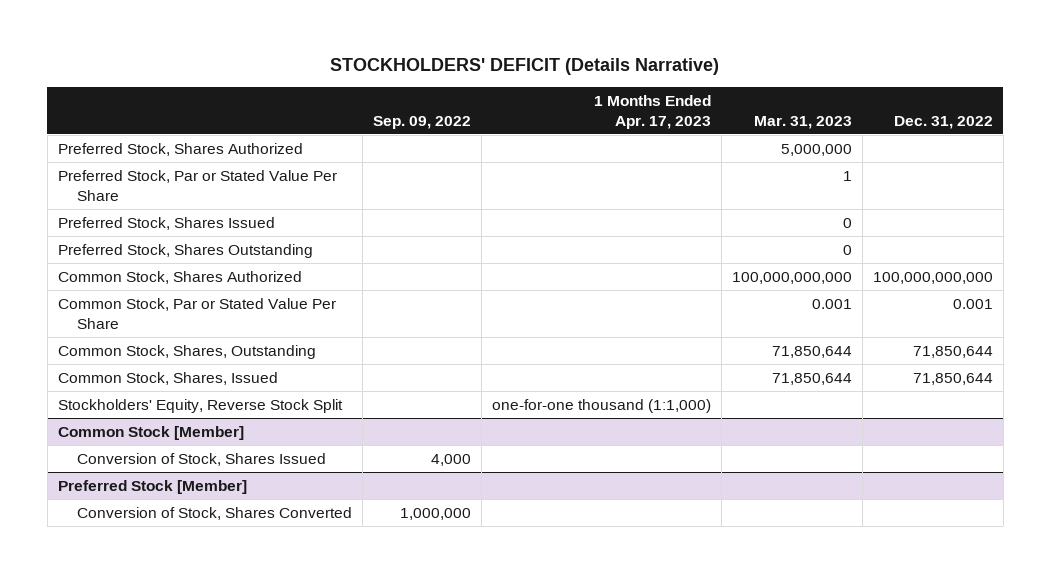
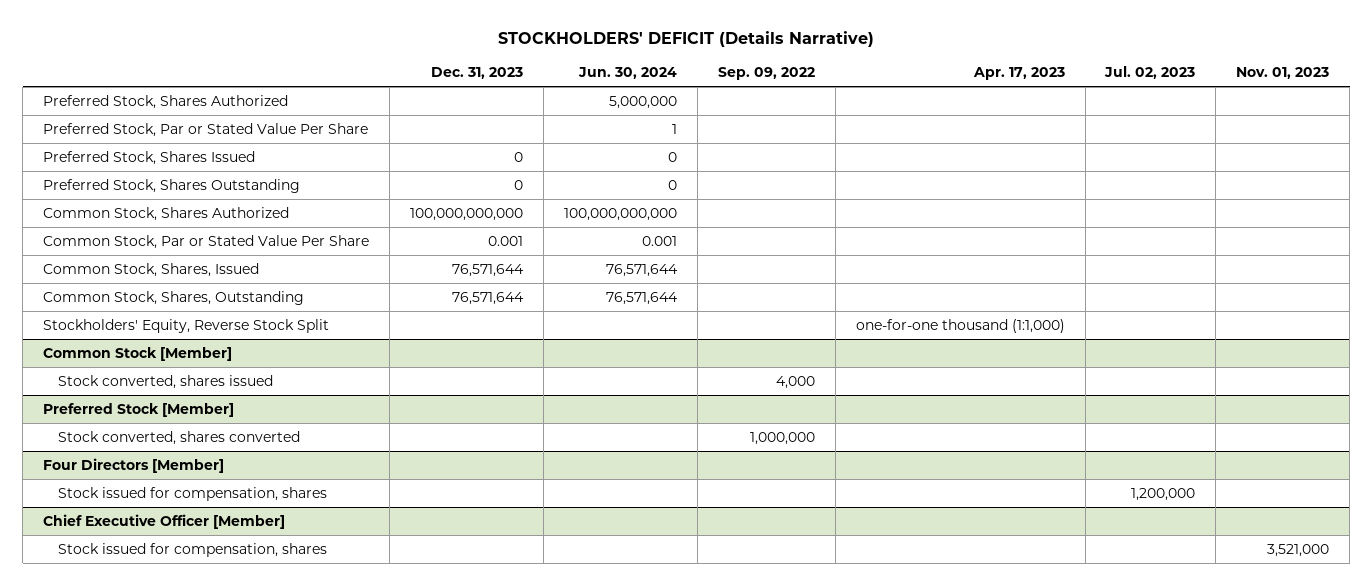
[594,94,712,129] 1 Months Ended Apr. 17, 2023 -> none
[754,115,853,129] Mar. 31, 2023 -> none
[894,115,994,129] Dec. 31, 2022 -> none
none -> [431,67,524,80] Dec. 31, 2023
none -> [577,67,677,80] Jun. 30, 2024
none -> [972,67,1065,81] Apr. 17, 2023
none -> [1104,66,1196,80] Jul. 02, 2023
none -> [1236,67,1330,80] Nov. 01, 2023
[57,344,316,359] Common Stock, Shares, Outstanding -> [43,290,305,305] Common Stock, Shares, Outstanding
[77,452,327,466] Conversion of Stock, Shares Issued -> [57,374,273,389] Stock converted, shares issued
[77,506,353,520] Conversion of Stock, Shares Converted -> [57,430,300,445] Stock converted, shares converted
none -> [43,457,225,473] Four Directors [Member]
none -> [57,486,327,501] Stock issued for compensation, shares
none -> [43,513,286,529] Chief Executive Officer [Member]
none -> [57,542,327,557] Stock issued for compensation, shares

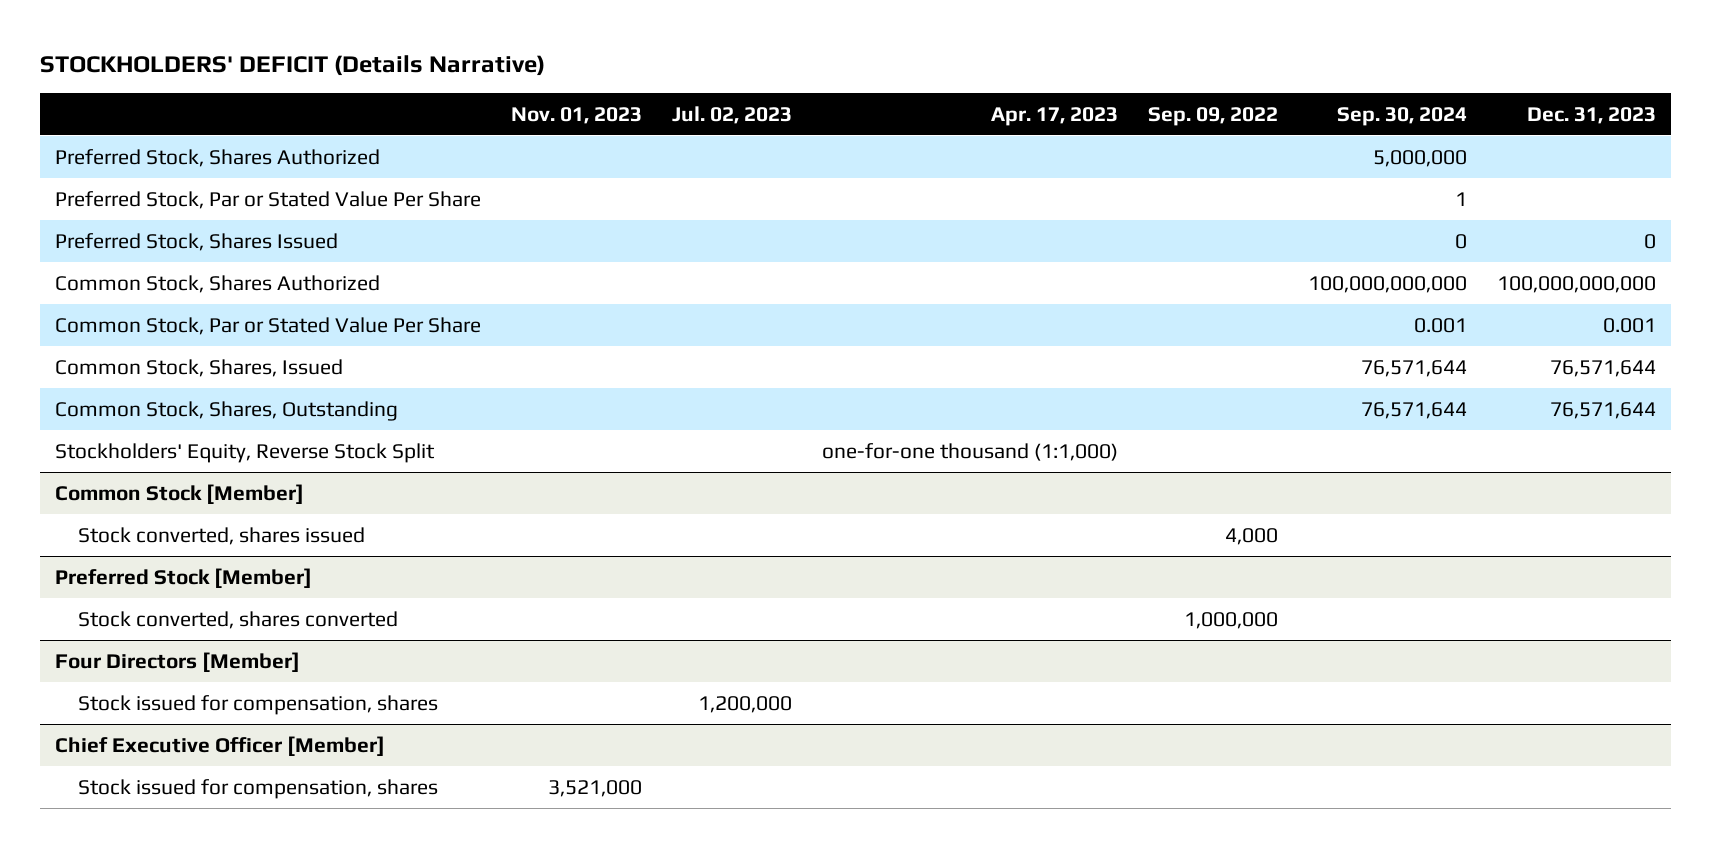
[577,67,677,80] Jun. 30, 2024 -> none
none -> [1337,106,1468,126] Sep. 30, 2024
[43,178,301,193] Preferred Stock, Shares Outstanding -> none

